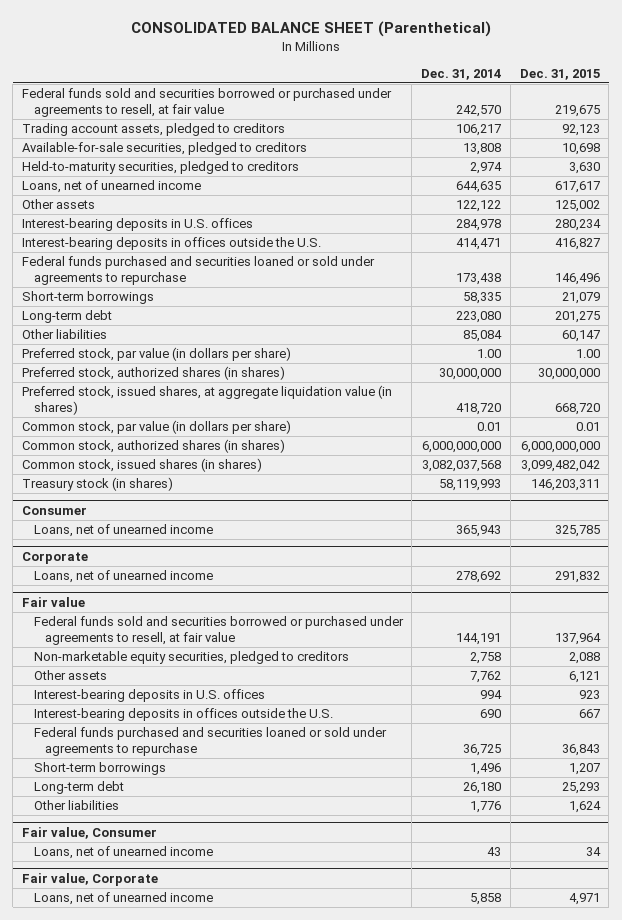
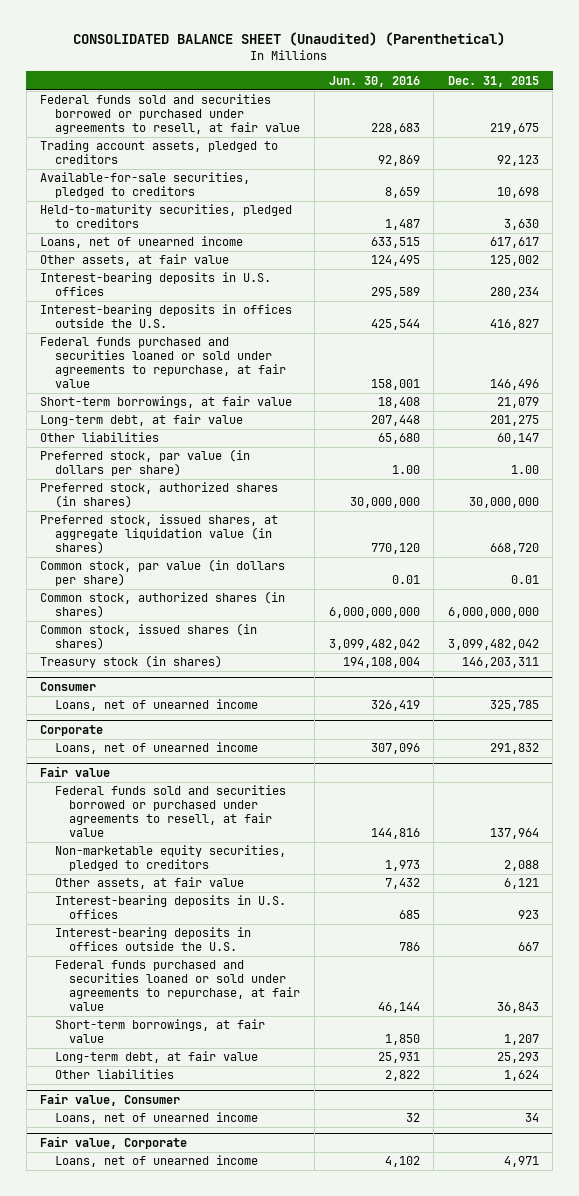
[130,20,491,37] CONSOLIDATED BALANCE SHEET (Parenthetical) -> [73,32,506,47] CONSOLIDATED BALANCE SHEET (Unaudited) (Parenthetical)
[421,68,502,80] Dec. 31, 2014 -> none
none -> [328,75,420,87] Jun. 30, 2016
[22,199,96,210] Other assets -> [40,254,230,267] Other assets, at fair value
[22,256,376,285] Federal funds purchased and securities loaned or sold under agreements to repurchase -> [40,337,286,388] Federal funds purchased and securities loaned or sold under agreements to repurchase, at fair value
[22,291,155,305] Short-term borrowings -> [40,396,293,409] Short-term borrowings, at fair value
[22,310,113,324] Long-term debt -> [40,414,244,427] Long-term debt, at fair value
[33,670,107,681] Other assets -> [54,877,244,890] Other assets, at fair value
[33,727,387,756] Federal funds purchased and securities loaned or sold under agreements to repurchase -> [54,960,301,1011] Federal funds purchased and securities loaned or sold under agreements to repurchase, at fair value
[33,762,166,776] Short-term borrowings -> [54,1019,265,1044] Short-term borrowings, at fair value
[33,781,124,795] Long-term debt -> [54,1051,258,1064] Long-term debt, at fair value

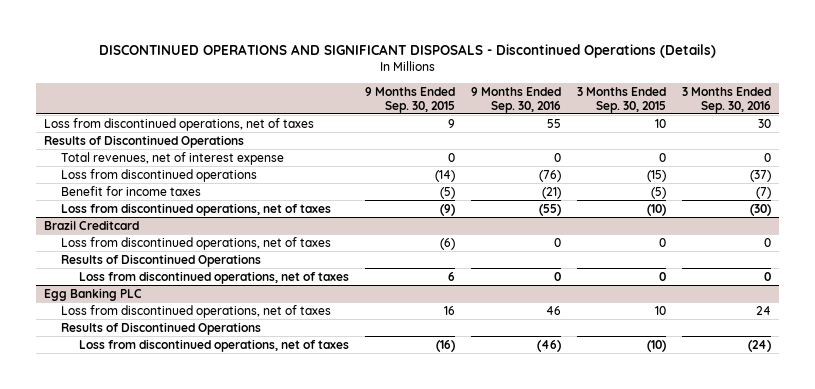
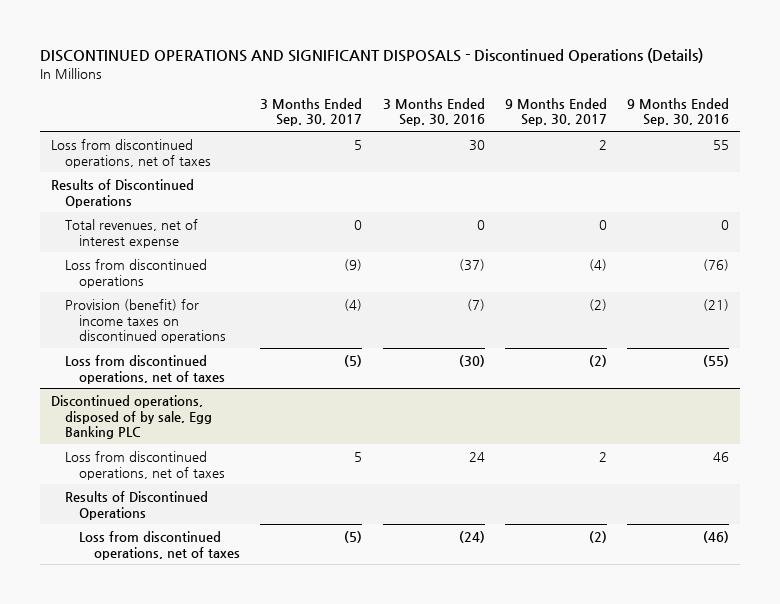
[364,86,455,113] 9 Months Ended Sep. 30, 2015 -> none
[576,86,666,113] 3 Months Ended Sep. 30, 2015 -> none
none -> [260,97,363,127] 3 Months Ended Sep. 30, 2017
none -> [504,97,607,127] 9 Months Ended Sep. 30, 2017
[61,185,202,196] Benefit for income taxes -> [64,298,227,344] Provision (benefit) for income taxes on discontinued operations
[44,219,140,230] Brazil Creditcard -> none
[61,236,332,250] Loss from discontinued operations, net of taxes -> none
[61,253,262,267] Results of Discontinued Operations -> none
[78,270,349,284] Loss from discontinued operations, net of taxes -> none
[44,287,143,301] Egg Banking PLC -> none
none -> [50,394,212,440] Discontinued operations, disposed of by sale, Egg Banking PLC

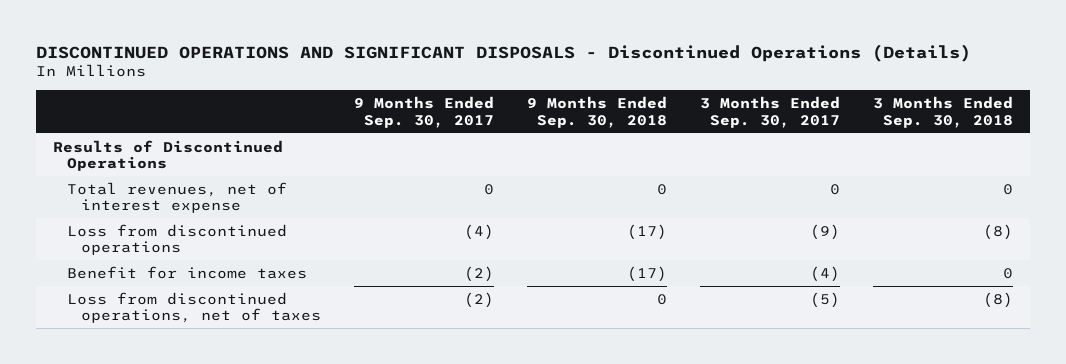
[382,97,485,127] 3 Months Ended Sep. 30, 2016 -> none
[627,97,730,127] 9 Months Ended Sep. 30, 2016 -> none
none -> [526,96,667,128] 9 Months Ended Sep. 30, 2018
none -> [873,96,1014,128] 3 Months Ended Sep. 30, 2018
[50,138,211,168] Loss from discontinued operations, net of taxes -> none
[64,354,226,384] Loss from discontinued operations, net of taxes -> none
[50,394,212,440] Discontinued operations, disposed of by sale, Egg Banking PLC -> none
[64,450,226,480] Loss from discontinued operations, net of taxes -> none
[64,490,208,520] Results of Discontinued Operations -> none
[64,298,227,344] Provision (benefit) for income taxes on discontinued operations -> [66,265,307,279] Benefit for income taxes

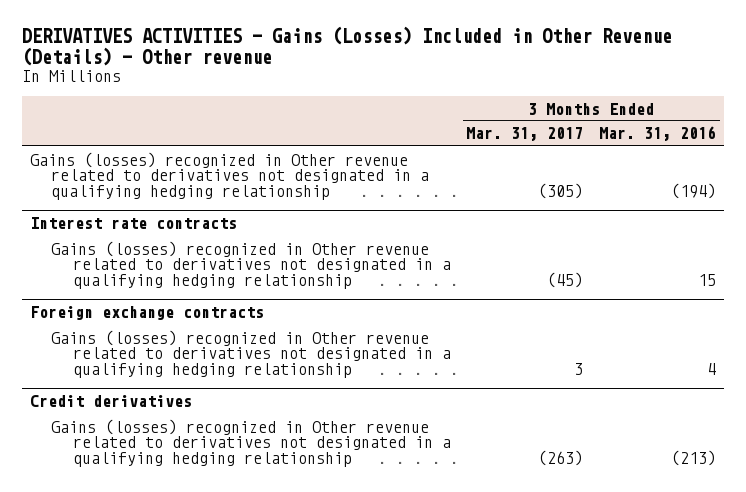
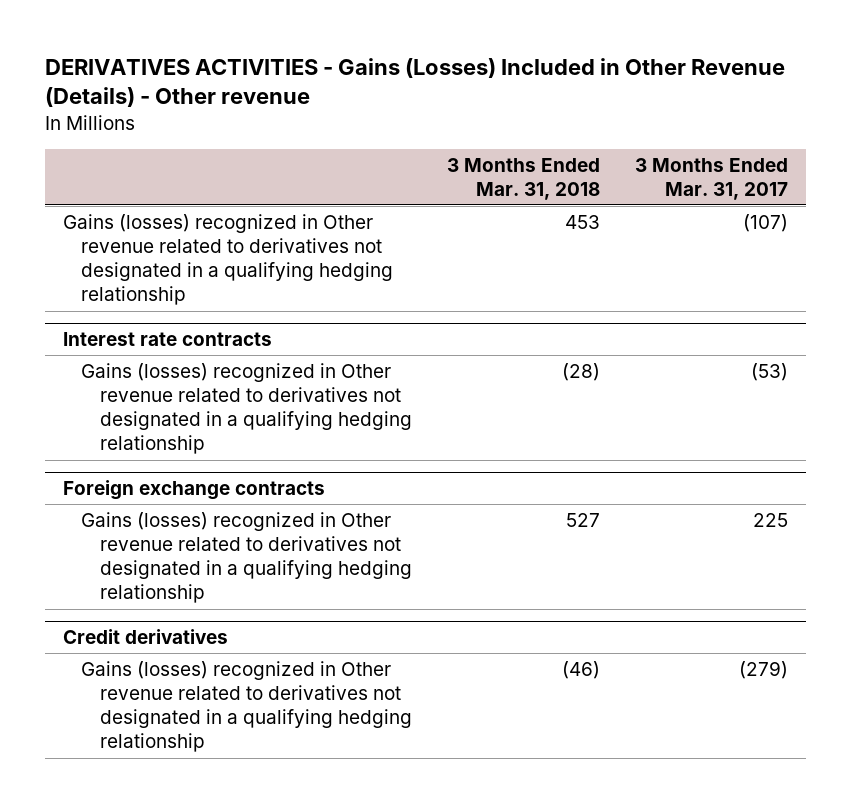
[599,126,717,142] Mar. 31, 2016 -> none
none -> [446,157,600,200] 3 Months Ended Mar. 31, 2018
[538,183,584,200] (305) -> [742,213,788,232] (107)
[547,272,584,289] (45) -> [750,362,788,381] (53)
[574,363,584,376] 3 -> [752,512,788,527] 225
[538,450,584,467] (263) -> [738,660,788,679] (279)

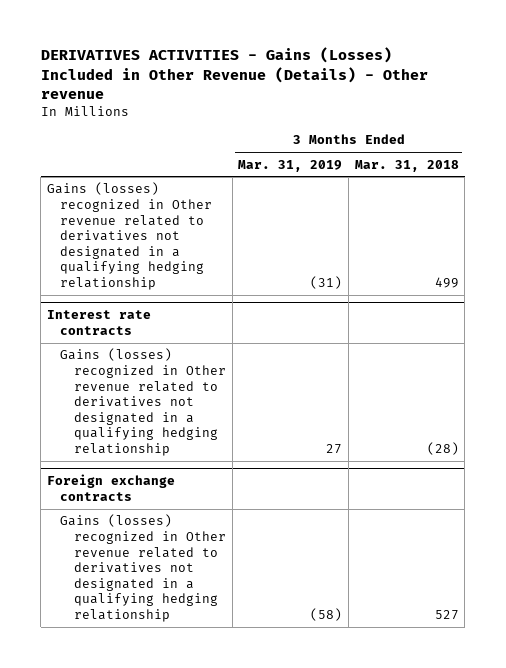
[634,157,788,200] 3 Months Ended Mar. 31, 2017 -> none
none -> [238,159,343,172] Mar. 31, 2019
[564,214,600,229] 453 -> [434,276,459,288] 499
[62,629,228,645] Credit derivatives -> none
[81,660,412,753] Gains (losses) recognized in Other revenue related to derivatives not designated in a qualifying hedging relationship -> none

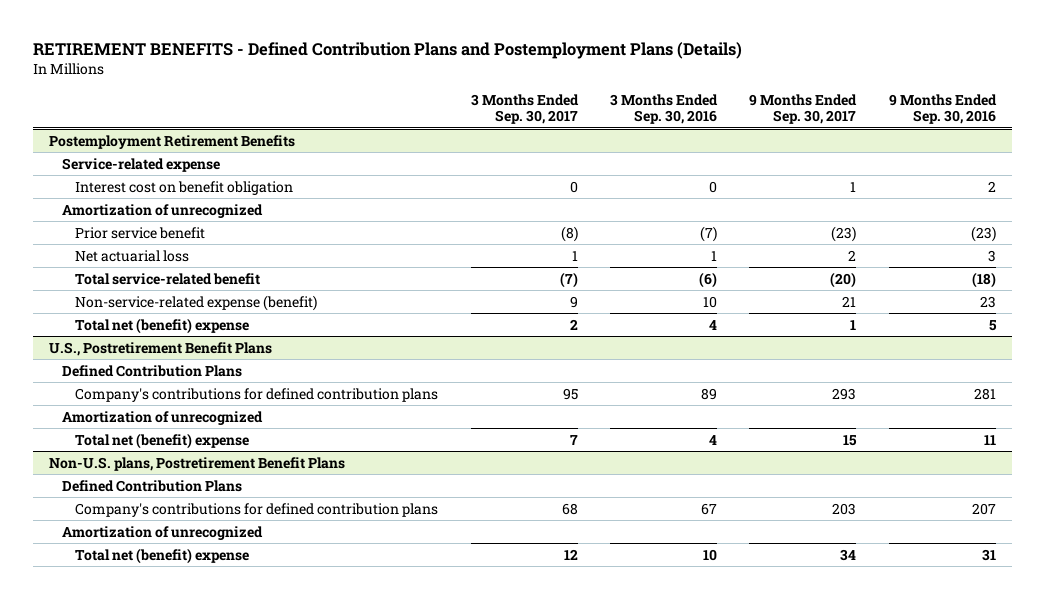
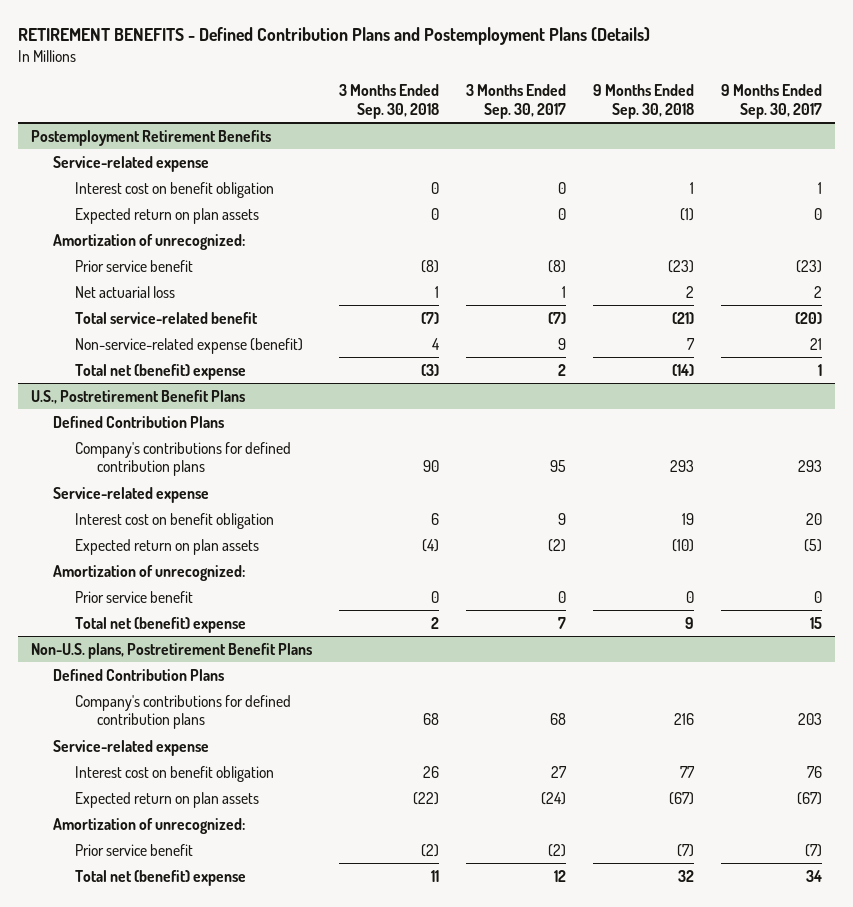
[610,93,719,125] 3 Months Ended Sep. 30, 2016 -> none
[888,93,997,125] 9 Months Ended Sep. 30, 2016 -> none
none -> [338,84,439,119] 3 Months Ended Sep. 30, 2018
none -> [592,84,694,119] 9 Months Ended Sep. 30, 2018
none -> [75,207,260,224] Expected return on plan assets
[62,203,264,218] Amortization of unrecognized -> [53,233,246,250] Amortization of unrecognized:
none -> [53,486,210,503] Service-related expense
none -> [75,512,275,529] Interest cost on benefit obligation
none -> [75,538,260,555] Expected return on plan assets
[62,410,264,425] Amortization of unrecognized -> [53,564,246,581] Amortization of unrecognized:
none -> [75,590,194,603] Prior service benefit
none -> [53,739,210,756] Service-related expense
none -> [75,765,275,782] Interest cost on benefit obligation
none -> [75,791,260,808] Expected return on plan assets
[62,525,264,540] Amortization of unrecognized -> [53,817,246,834] Amortization of unrecognized:
none -> [75,843,194,856] Prior service benefit

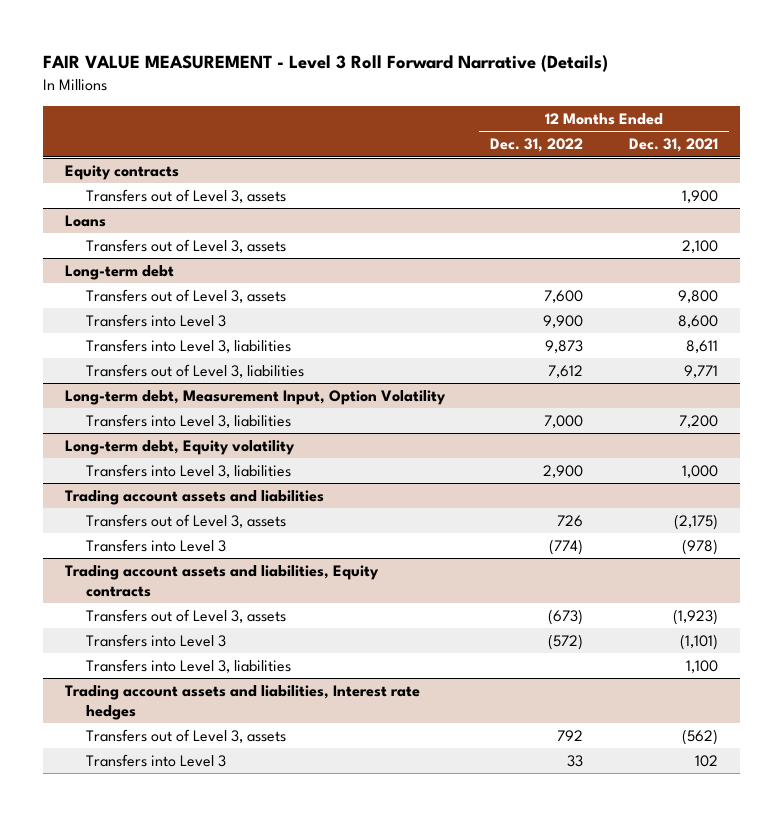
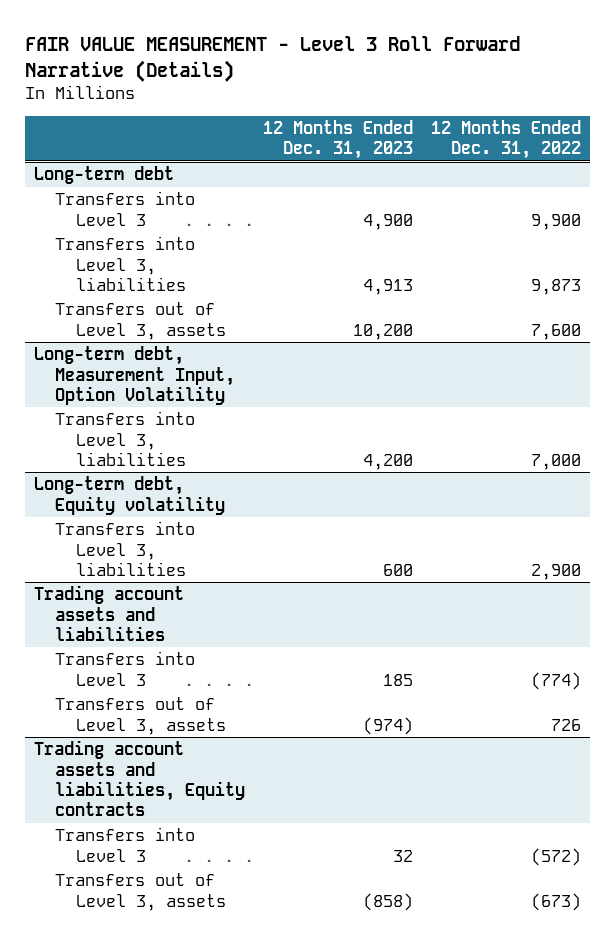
[628,138,718,153] Dec. 31, 2021 -> none
none -> [262,120,413,160] 12 Months Ended Dec. 31, 2023
[65,165,180,181] Equity contracts -> none
[85,189,286,204] Transfers out of Level 3, assets -> none
[65,215,107,228] Loans -> none
[85,239,286,254] Transfers out of Level 3, assets -> none
[85,364,304,379] Transfers out of Level 3, liabilities -> none
[85,289,286,304] Transfers out of Level 3, assets -> [54,302,226,340] Transfers out of Level 3, assets
[85,514,286,529] Transfers out of Level 3, assets -> [54,697,226,735] Transfers out of Level 3, assets
[85,659,291,674] Transfers into Level 3, liabilities -> none
[65,685,421,721] Trading account assets and liabilities, Interest rate hedges -> none
[85,729,286,744] Transfers out of Level 3, assets -> none
[85,754,226,768] Transfers into Level 3 -> none
[85,609,286,624] Transfers out of Level 3, assets -> [54,873,226,911] Transfers out of Level 3, assets

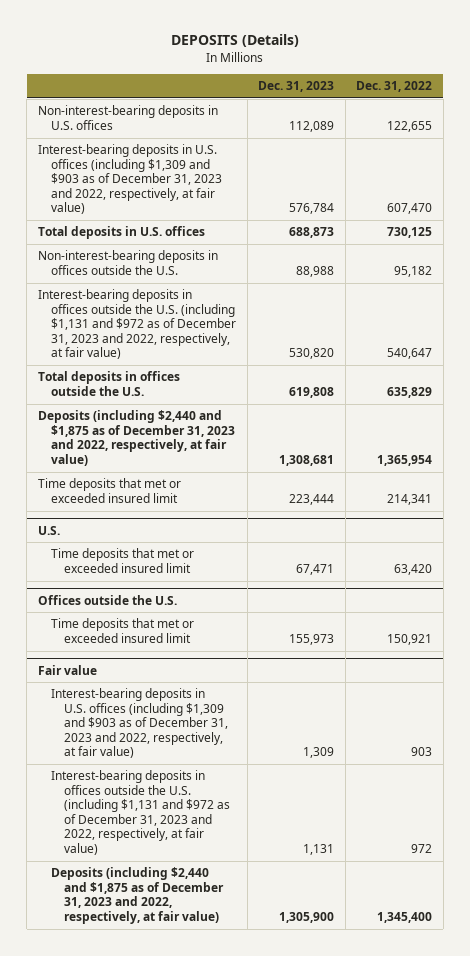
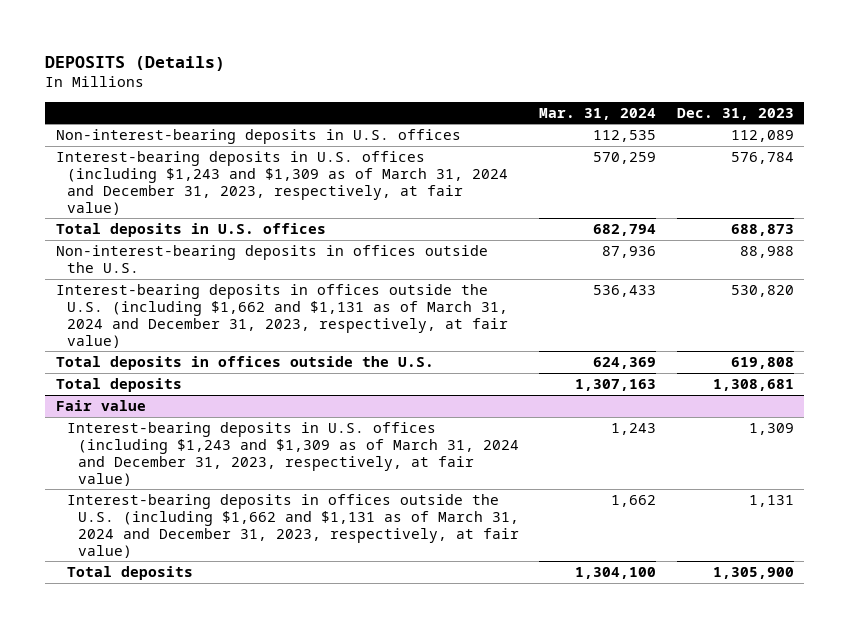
[356,81,433,93] Dec. 31, 2022 -> none
none -> [539,107,657,120] Mar. 31, 2024
[37,144,222,215] Interest-bearing deposits in U.S. offices (including $1,309 and $903 as of December 31, 2023 and 2022, respectively, at fair value) -> [55,150,508,215] Interest-bearing deposits in U.S. offices (including $1,243 and $1,309 as of March 31, 2024 and December 31, 2023, respectively, at fair value)
[37,289,236,360] Interest-bearing deposits in offices outside the U.S. (including $1,131 and $972 as of December 31, 2023 and 2022, respectively, at fair value) -> [55,283,508,348] Interest-bearing deposits in offices outside the U.S. (including $1,662 and $1,131 as of March 31, 2024 and December 31, 2023, respectively, at fair value)
[37,478,181,503] Time deposits that met or exceeded insured limit -> none
[37,525,60,535] U.S. -> none
[50,548,194,573] Time deposits that met or exceeded insured limit -> none
[37,594,177,605] Offices outside the U.S. -> none
[50,618,194,643] Time deposits that met or exceeded insured limit -> none
[37,410,235,466] Deposits (including $2,440 and $1,875 as of December 31, 2023 and 2022, respectively, at fair value) -> [55,377,182,392] Total deposits
[50,688,229,759] Interest-bearing deposits in U.S. offices (including $1,309 and $903 as of December 31, 2023 and 2022, respectively, at fair value) -> [66,421,519,486] Interest-bearing deposits in U.S. offices (including $1,243 and $1,309 as of March 31, 2024 and December 31, 2023, respectively, at fair value)
[50,770,231,855] Interest-bearing deposits in offices outside the U.S. (including $1,131 and $972 as of December 31, 2023 and 2022, respectively, at fair value) -> [66,493,519,558] Interest-bearing deposits in offices outside the U.S. (including $1,662 and $1,131 as of March 31, 2024 and December 31, 2023, respectively, at fair value)
[50,867,225,924] Deposits (including $2,440 and $1,875 as of December 31, 2023 and 2022, respectively, at fair value) -> [66,565,193,580] Total deposits

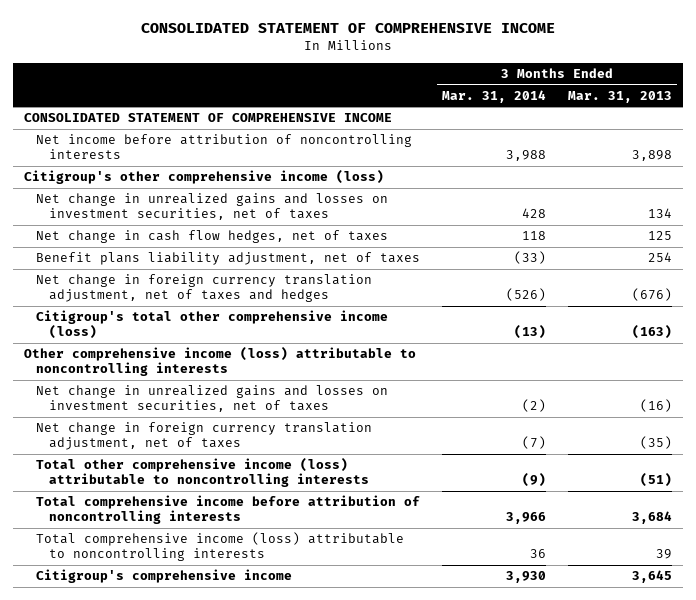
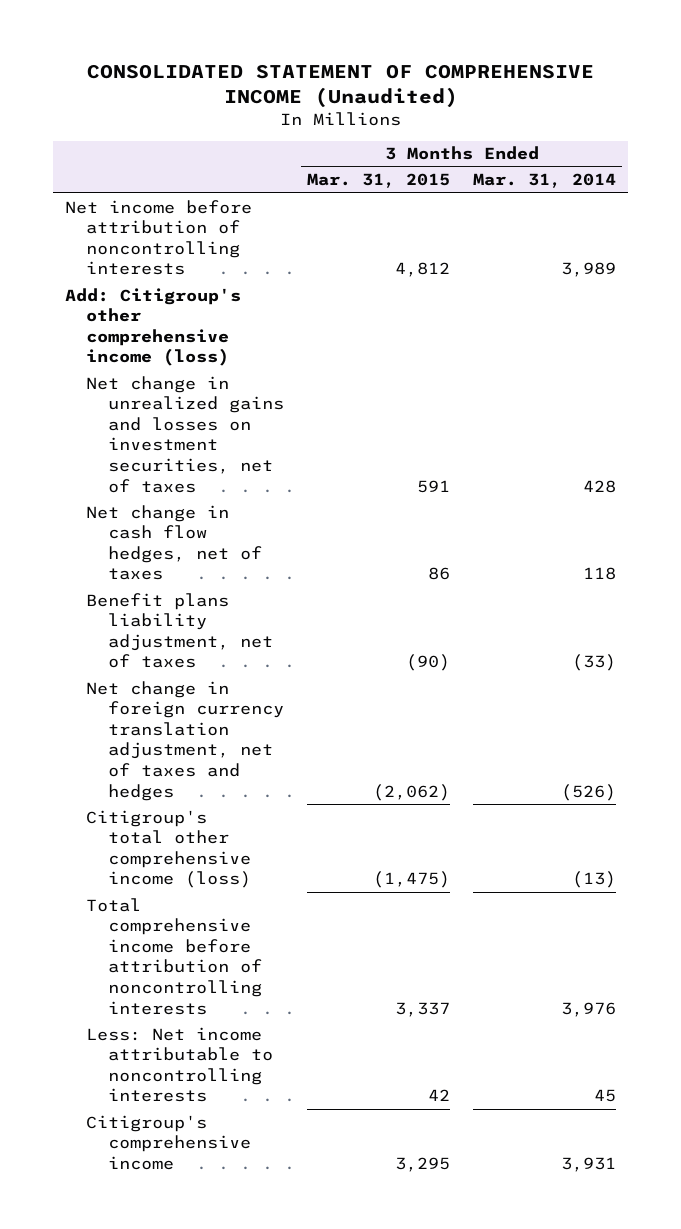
[141,23,556,34] CONSOLIDATED STATEMENT OF COMPREHENSIVE INCOME -> [86,64,594,108] CONSOLIDATED STATEMENT OF COMPREHENSIVE INCOME (Unaudited)
[567,90,672,103] Mar. 31, 2013 -> none
none -> [306,173,450,189] Mar. 31, 2015
[24,113,393,123] CONSOLIDATED STATEMENT OF COMPREHENSIVE INCOME -> none
[506,150,547,162] 3,988 -> [561,262,617,278] 3,989
[24,170,385,185] Citigroup's other comprehensive income (loss) -> [64,287,241,367] Add: Citigroup's other comprehensive income (loss)
[24,347,417,377] Other comprehensive income (loss) attributable to noncontrolling interests -> none
[36,385,389,413] Net change in unrealized gains and losses on investment securities, net of taxes -> none
[36,422,373,451] Net change in foreign currency translation adjustment, net of taxes -> none
[36,458,369,488] Total other comprehensive income (loss) attributable to noncontrolling interests -> none
[506,512,547,525] 3,966 -> [561,1001,617,1017] 3,976
[36,532,405,562] Total comprehensive income (loss) attributable to noncontrolling interests -> [86,1026,273,1103] Less: Net income attributable to noncontrolling interests
[530,549,547,559] 36 -> [594,1089,617,1103] 45
[506,571,547,584] 3,930 -> [561,1156,617,1172] 3,931

